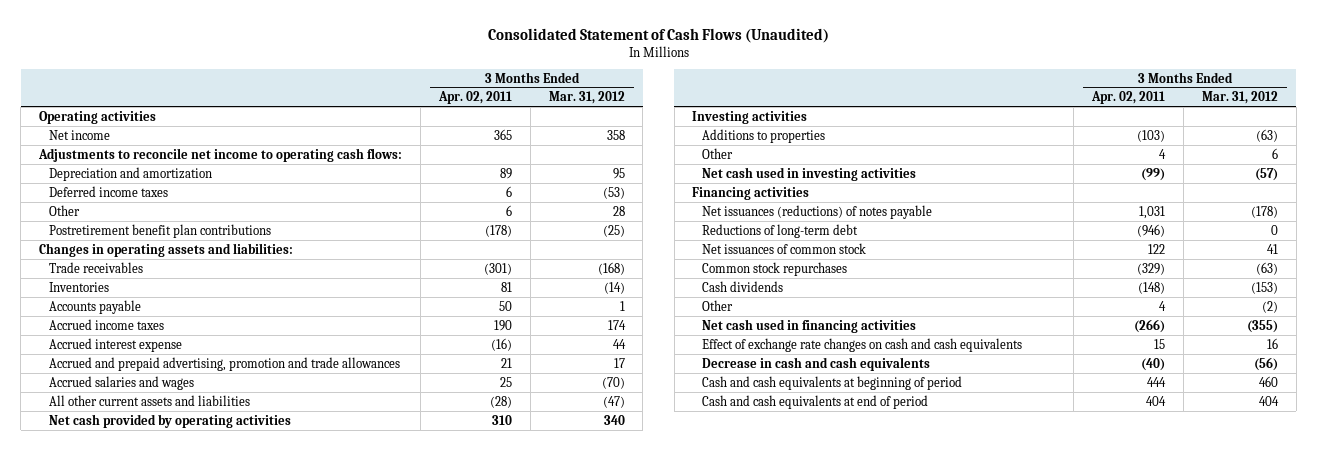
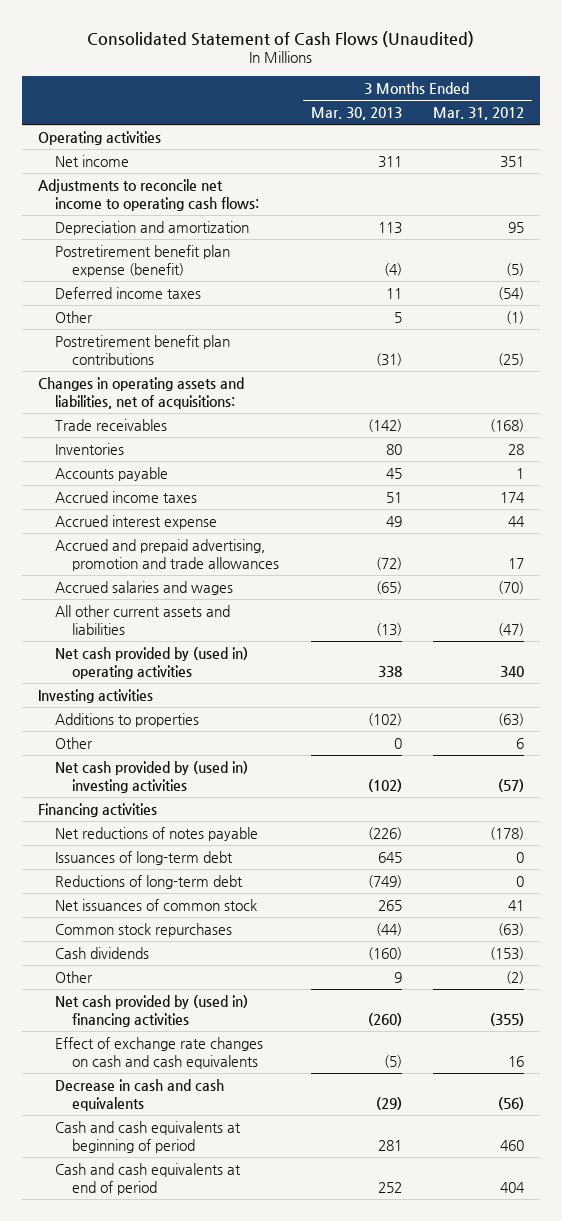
[437,91,512,105] Apr. 02, 2011 -> none
none -> [310,107,402,121] Mar. 30, 2013
[606,129,625,140] 358 -> [499,155,524,168] 351
none -> [55,244,231,277] Postretirement benefit plan expense (benefit)
[602,186,625,199] (53) -> [497,286,524,300] (54)
[612,205,625,216] 28 -> [505,310,524,324] (1)
[39,242,294,257] Changes in operating assets and liabilities: -> [38,376,245,409] Changes in operating assets and liabilities, net of acquisitions:
[603,281,625,294] (14) -> [507,443,524,455] 28
[48,413,291,428] Net cash provided by operating activities -> [55,646,249,679] Net cash provided by (used in) operating activities
[702,166,917,181] Net cash used in investing activities -> [55,760,249,793] Net cash provided by (used in) investing activities
[702,204,933,219] Net issuances (reductions) of notes payable -> [55,826,259,841] Net reductions of notes payable
none -> [55,850,234,865] Issuances of long-term debt
[702,318,917,333] Net cash used in financing activities -> [55,994,249,1027] Net cash provided by (used in) financing activities

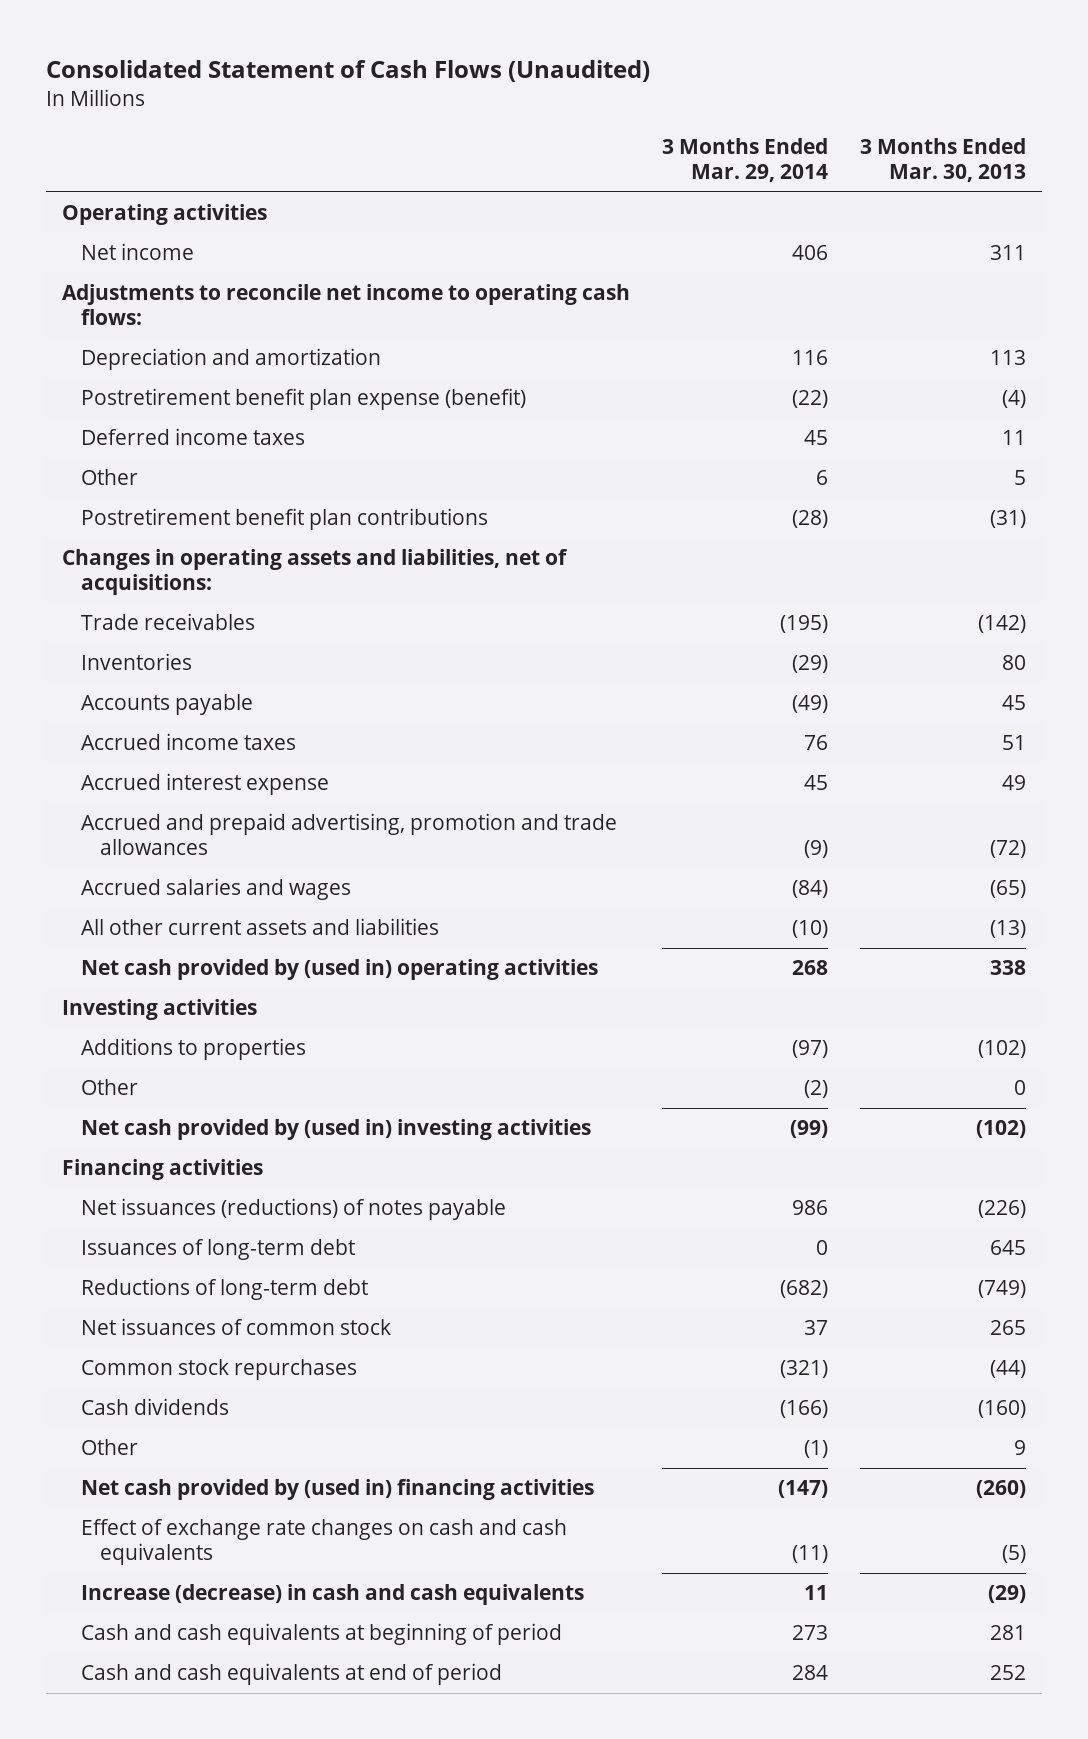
[432,107,524,121] Mar. 31, 2012 -> none
none -> [661,138,828,183] 3 Months Ended Mar. 29, 2014
[55,826,259,841] Net reductions of notes payable -> [80,1198,506,1221] Net issuances (reductions) of notes payable
[55,1078,225,1111] Decrease in cash and cash equivalents -> [80,1584,584,1606] Increase (decrease) in cash and cash equivalents

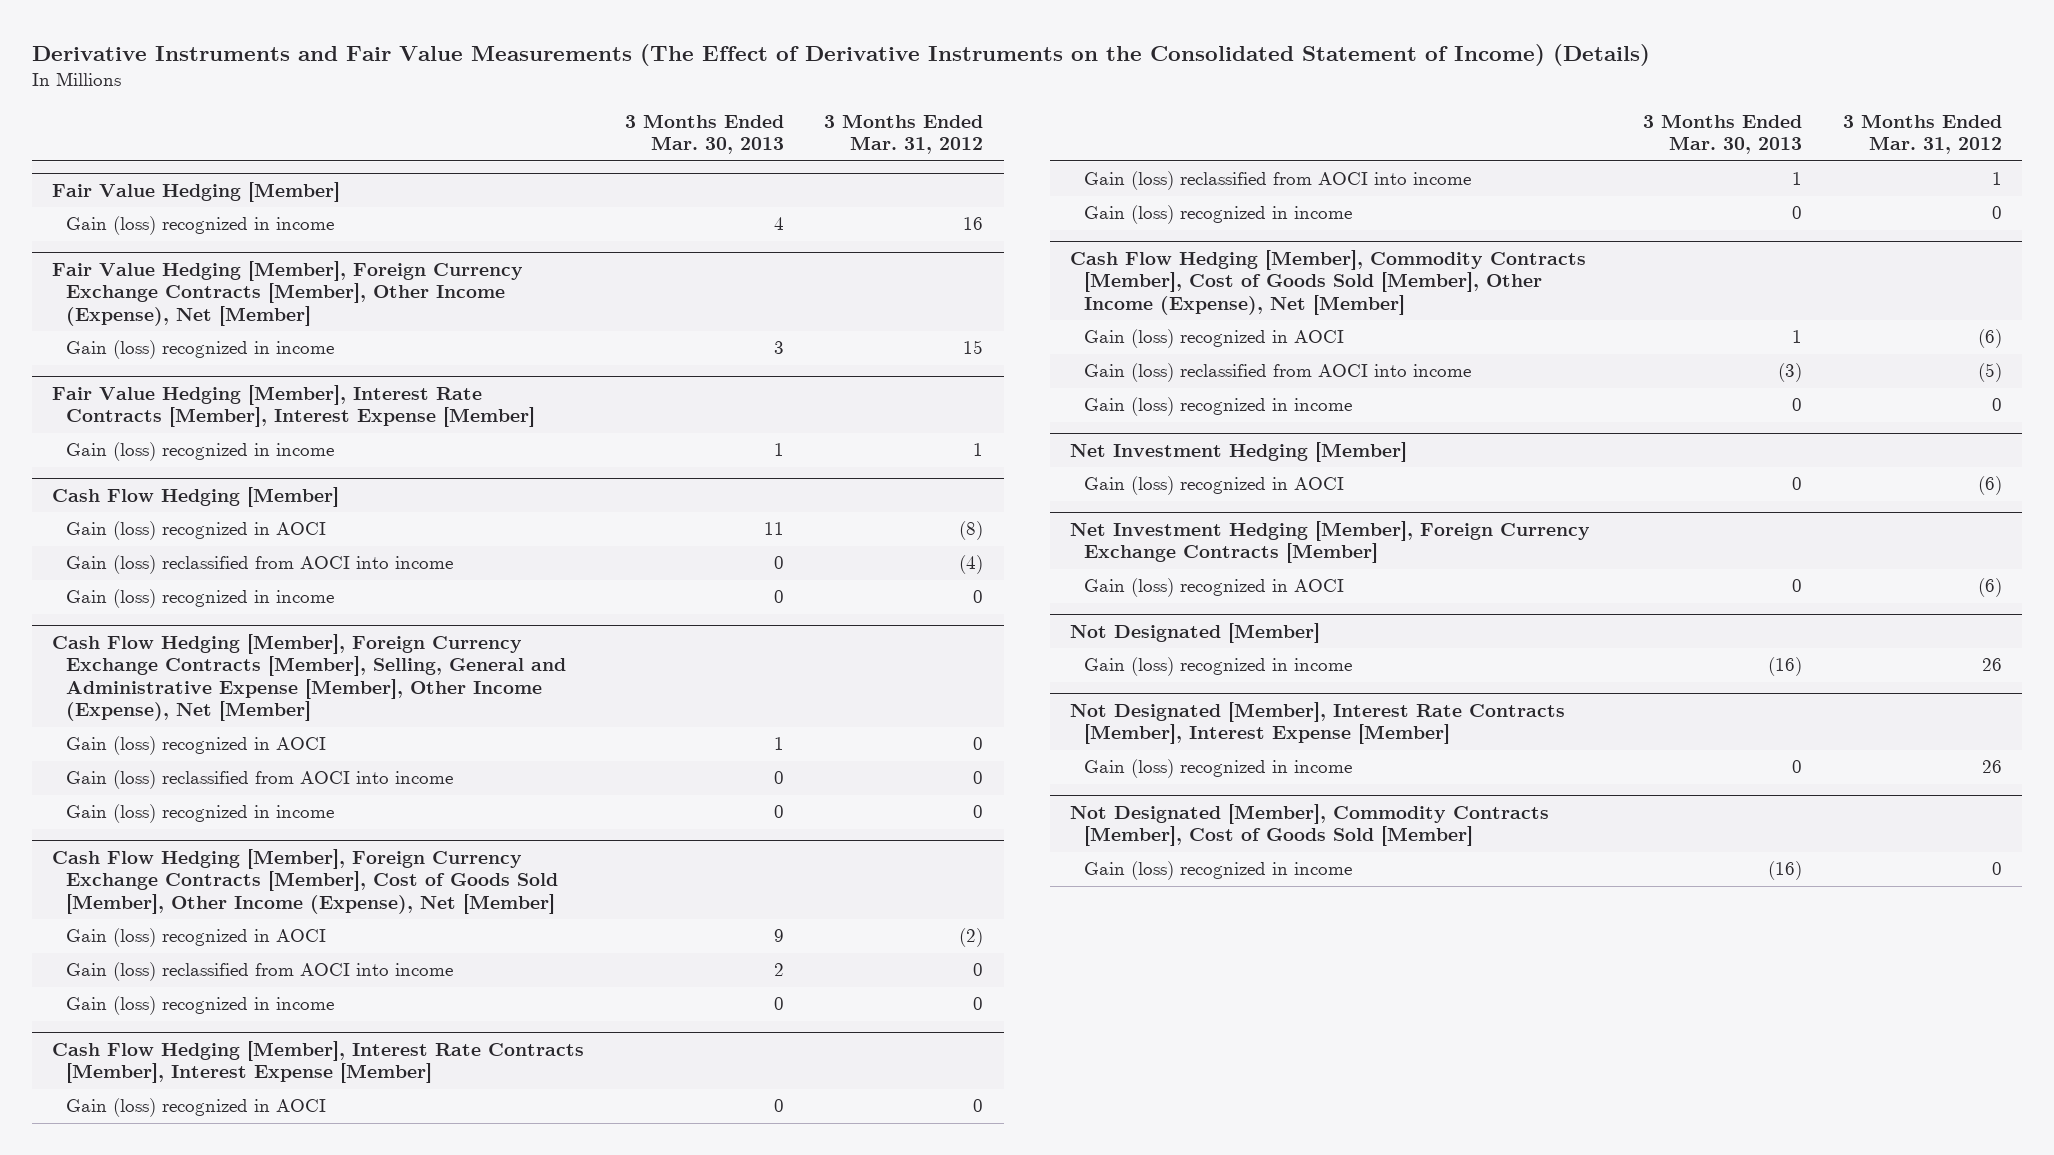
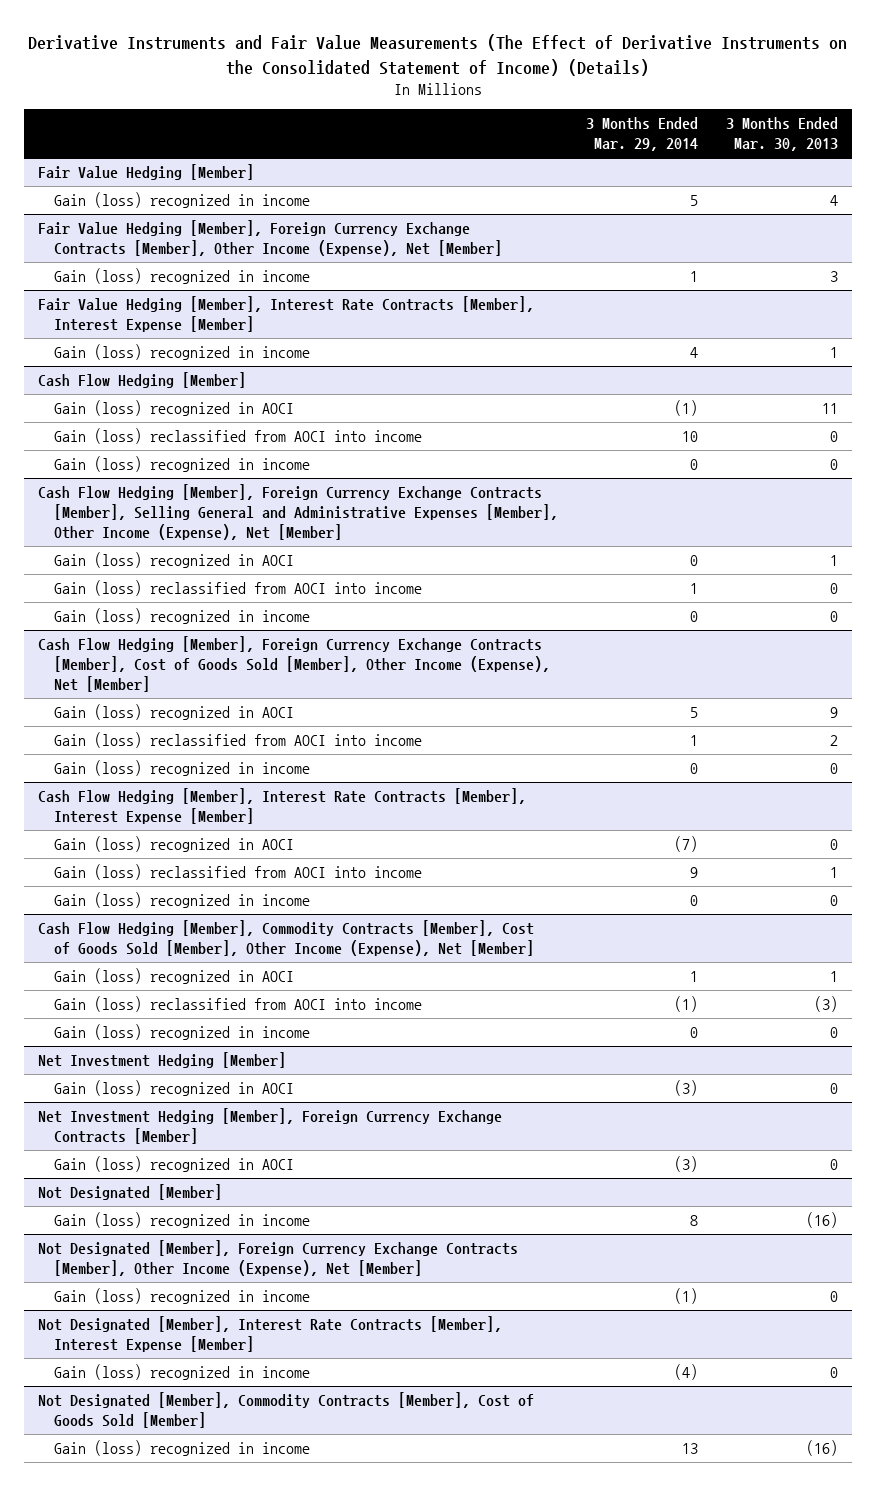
[824,113,984,155] 3 Months Ended Mar. 31, 2012 -> none
none -> [585,117,698,152] 3 Months Ended Mar. 29, 2014
[52,633,567,722] Cash Flow Hedging [Member], Foreign Currency Exchange Contracts [Member], Selling, General and Administrative Expense [Member], Other Income (Expense), Net [Member] -> [38,483,558,541] Cash Flow Hedging [Member], Foreign Currency Exchange Contracts [Member], Selling General and Administrative Expenses [Member], Other Income (Expense), Net [Member]
none -> [38,1239,519,1277] Not Designated [Member], Foreign Currency Exchange Contracts [Member], Other Income (Expense), Net [Member]
none -> [53,1287,310,1304] Gain (loss) recognized in income

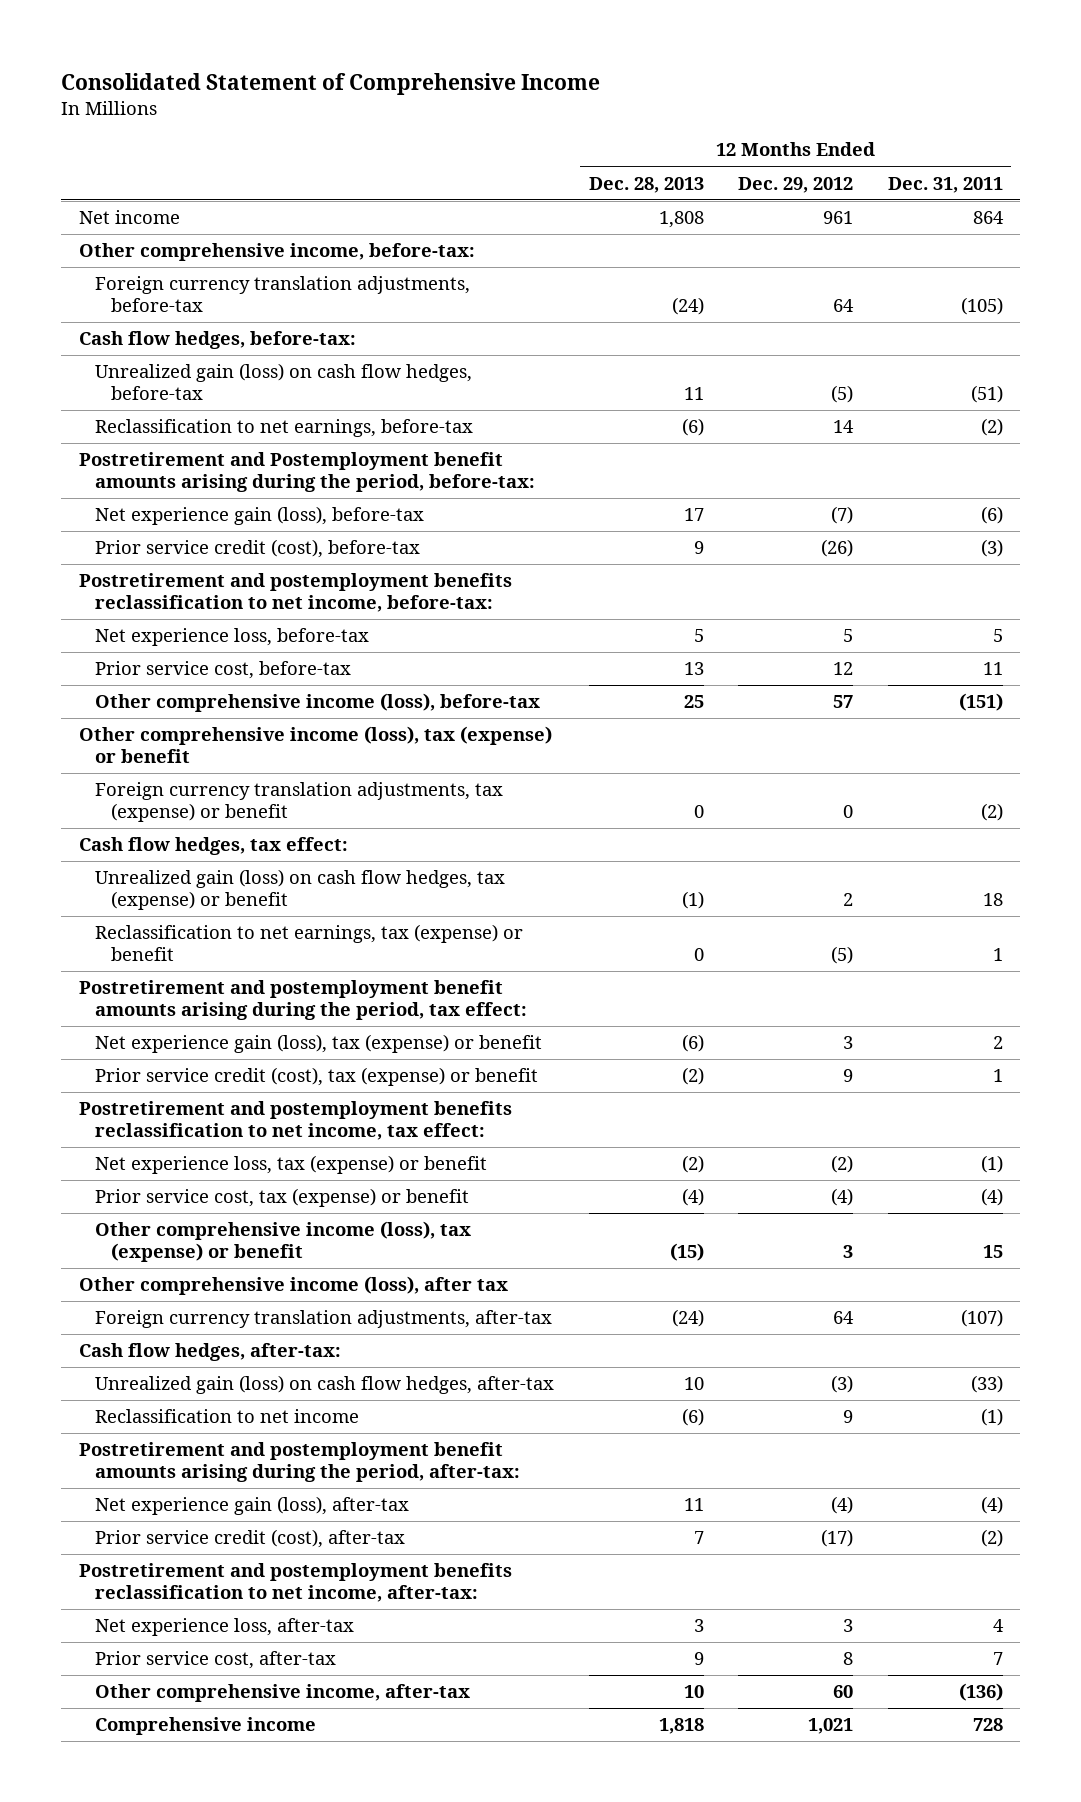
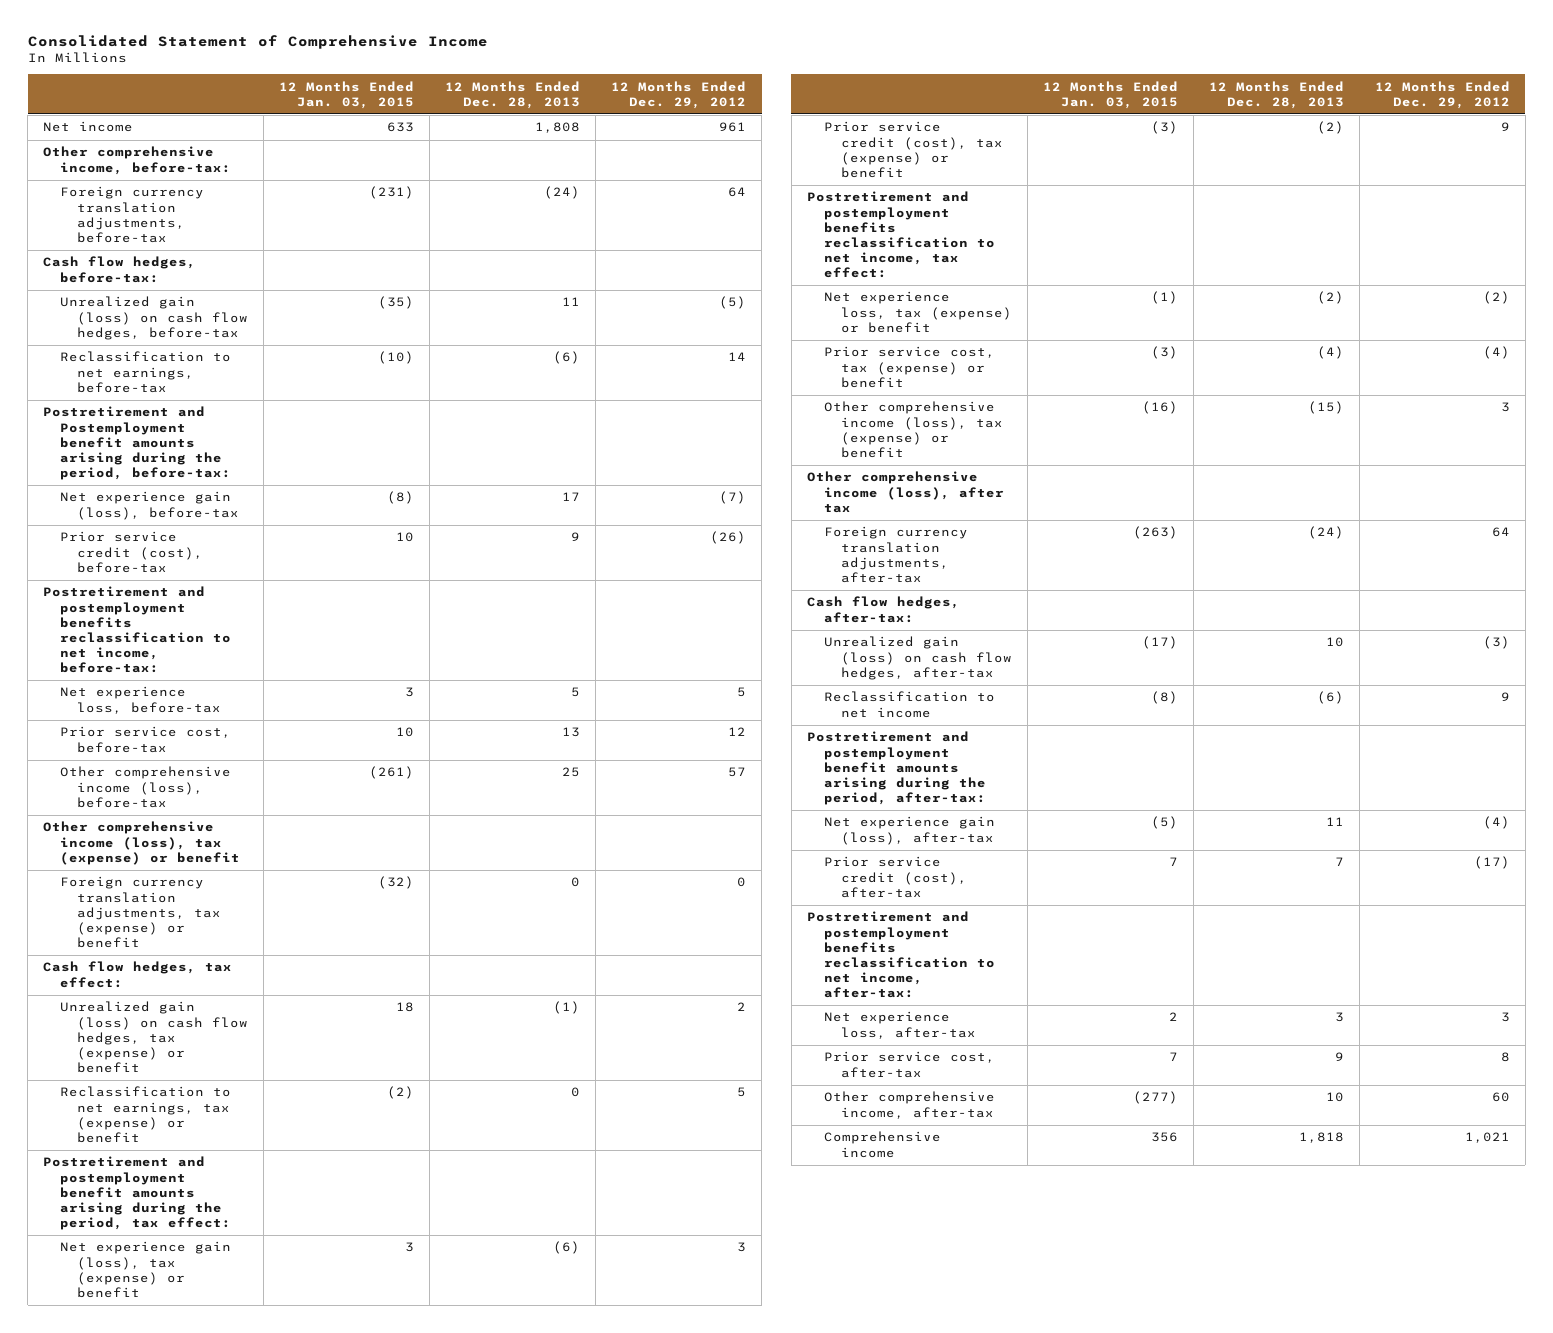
[887,176,1003,193] Dec. 31, 2011 -> none
none -> [279,80,415,109] 12 Months Ended Jan. 03, 2015
[831,945,854,964] (5) -> [737,1087,747,1098] 5

